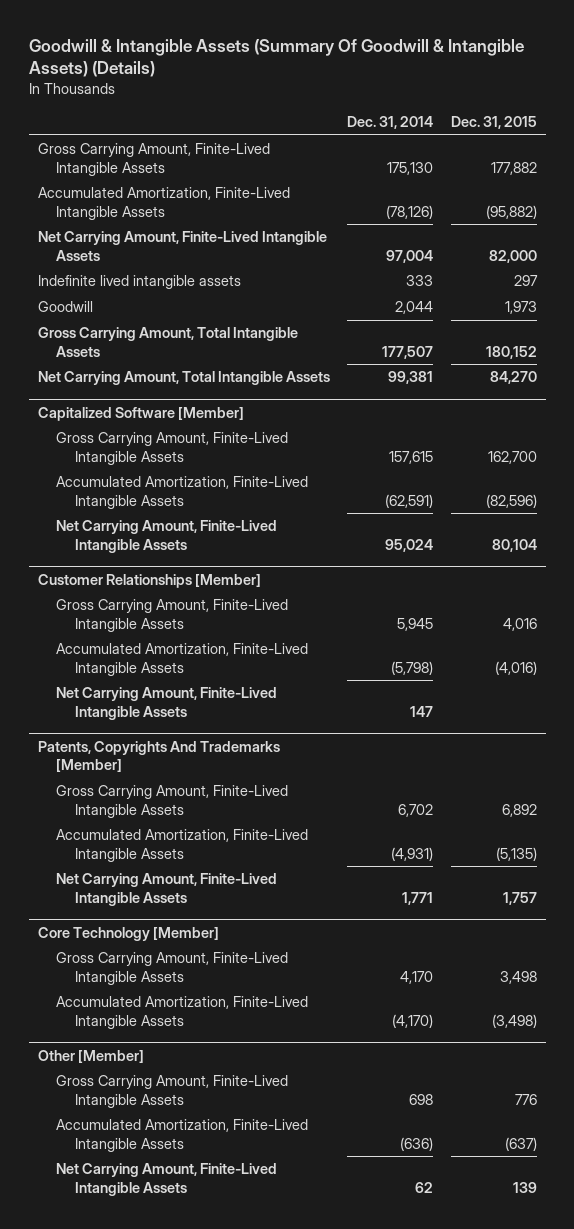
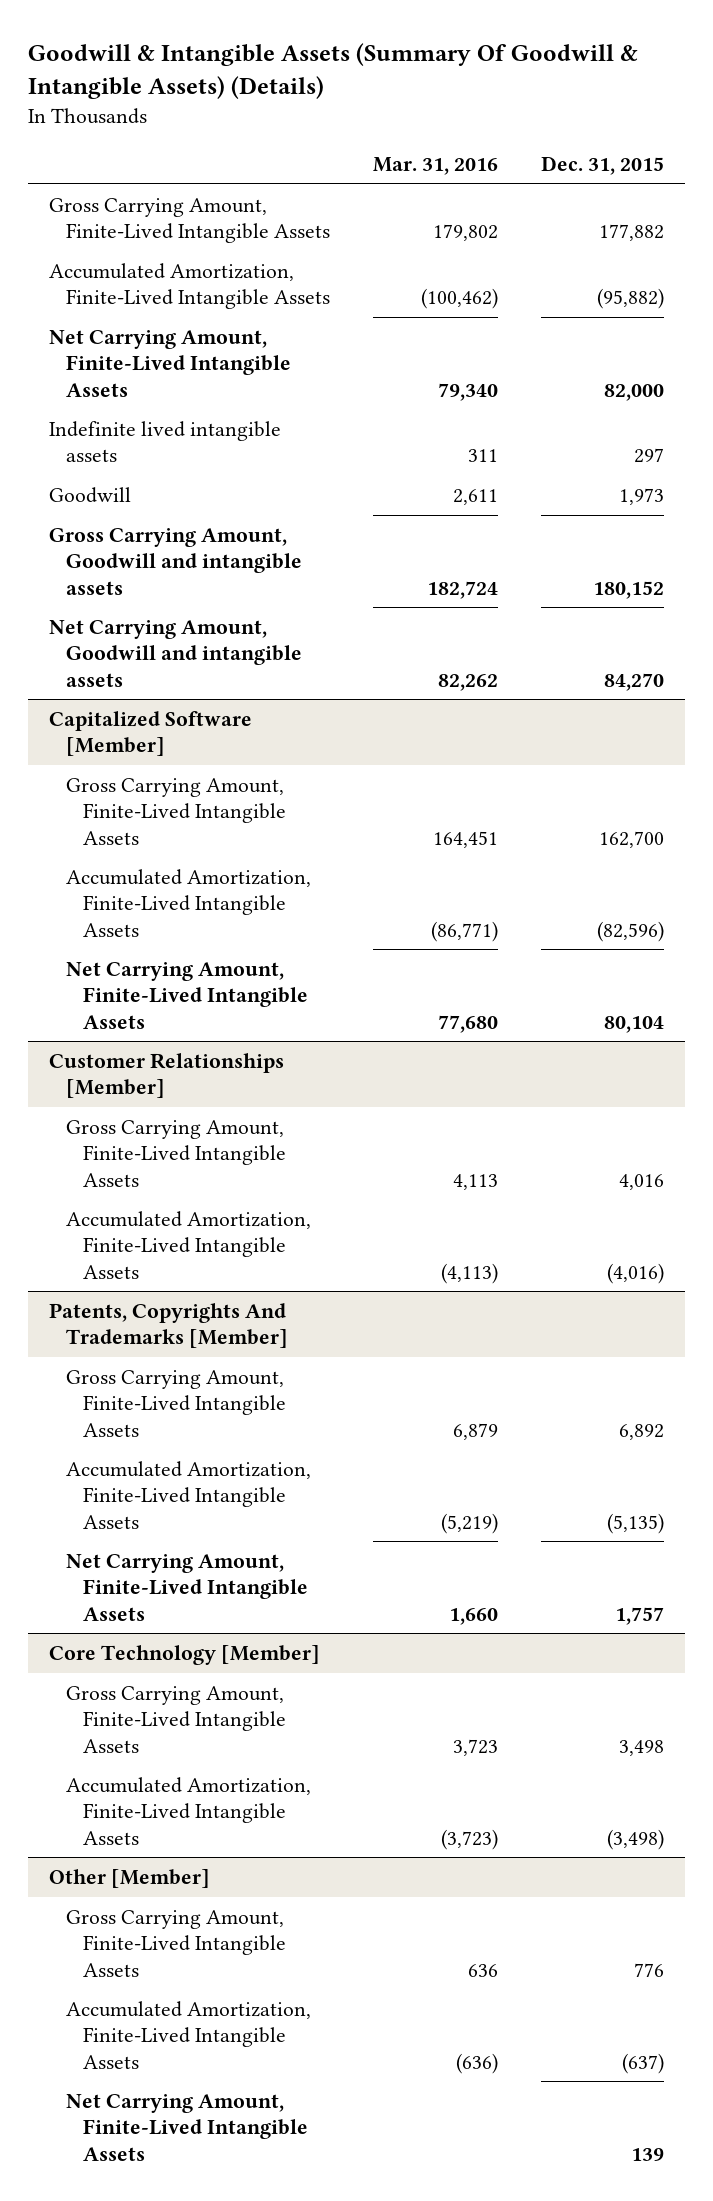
[347,116,434,130] Dec. 31, 2014 -> none
none -> [372,157,498,176] Mar. 31, 2016
[37,327,298,357] Gross Carrying Amount, Total Intangible Assets -> [49,527,303,595] Gross Carrying Amount, Goodwill and intangible assets
[37,371,330,386] Net Carrying Amount, Total Intangible Assets -> [49,619,303,687] Net Carrying Amount, Goodwill and intangible assets
[56,687,278,720] Net Carrying Amount, Finite-Lived Intangible Assets -> none

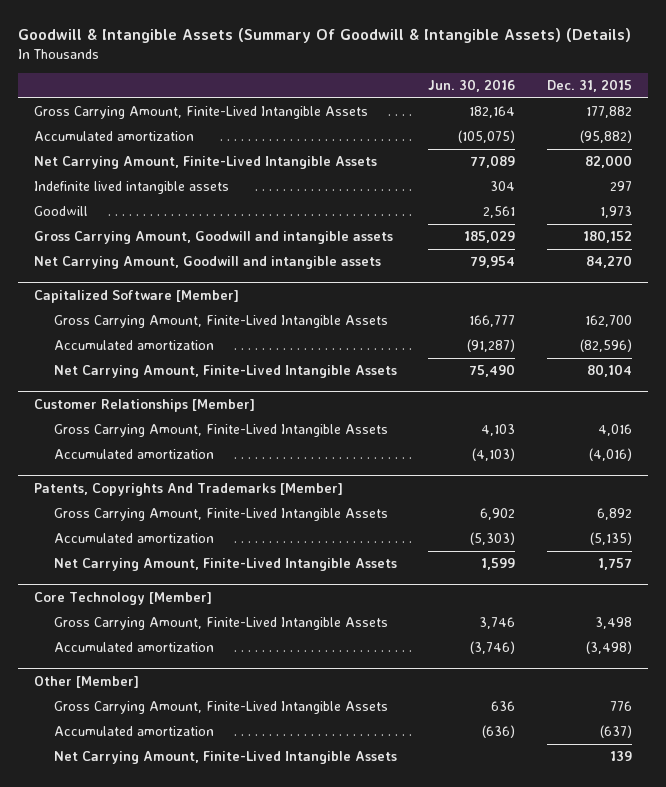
[372,157,498,176] Mar. 31, 2016 -> none
none -> [428,79,516,93] Jun. 30, 2016
[49,262,331,310] Accumulated Amortization, Finite-Lived Intangible Assets -> [34,131,195,142] Accumulated amortization
[66,868,312,937] Accumulated Amortization, Finite-Lived Intangible Assets -> [53,340,214,351] Accumulated amortization
[66,1210,312,1279] Accumulated Amortization, Finite-Lived Intangible Assets -> [53,449,214,460] Accumulated amortization
[66,1460,312,1529] Accumulated Amortization, Finite-Lived Intangible Assets -> [53,533,214,544] Accumulated amortization
[66,1776,312,1845] Accumulated Amortization, Finite-Lived Intangible Assets -> [53,642,214,653] Accumulated amortization
[66,2000,312,2069] Accumulated Amortization, Finite-Lived Intangible Assets -> [53,726,214,737] Accumulated amortization

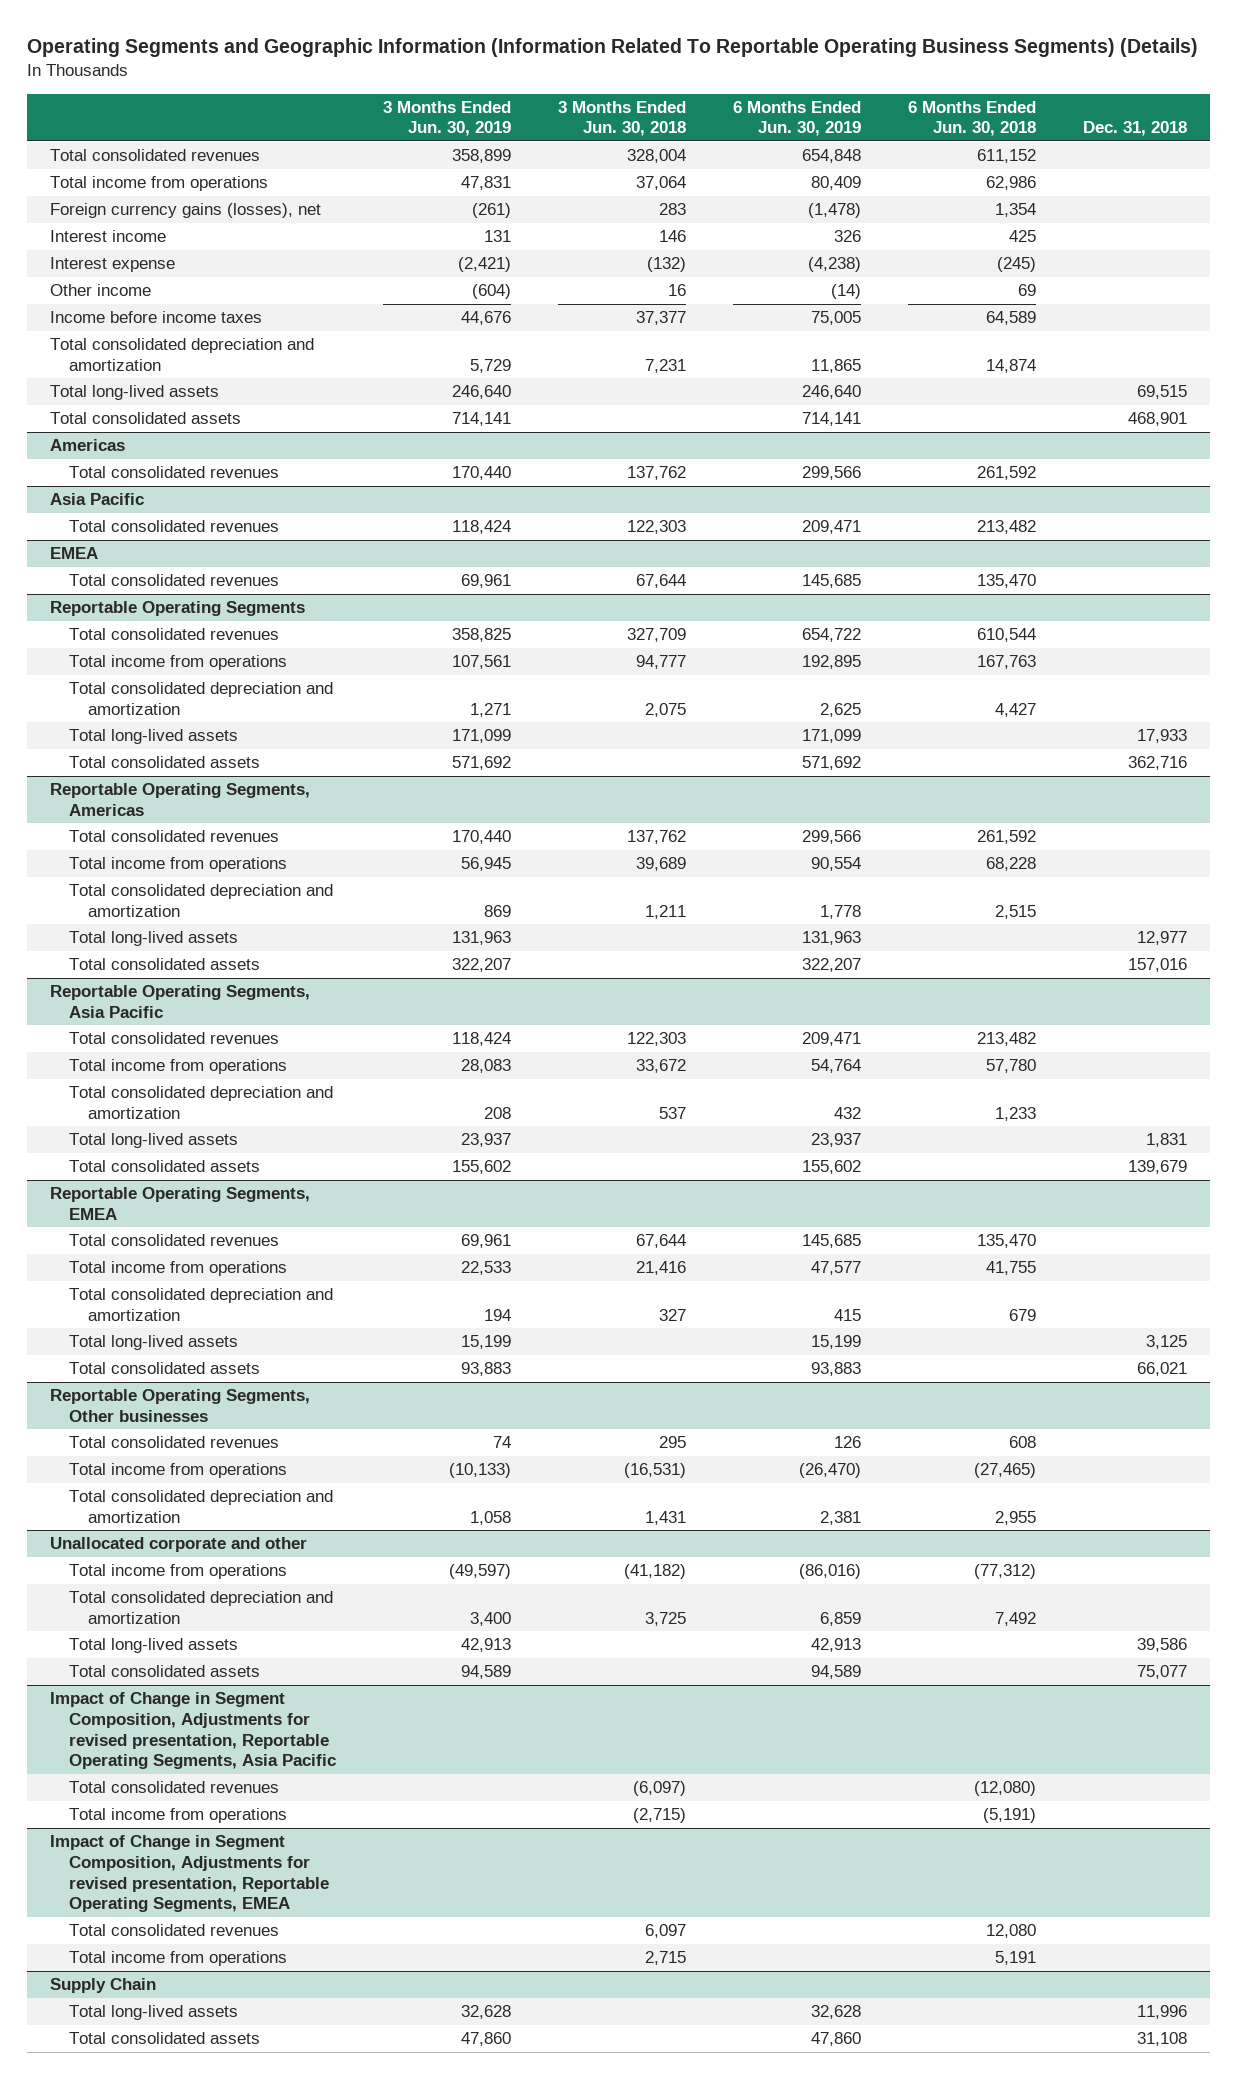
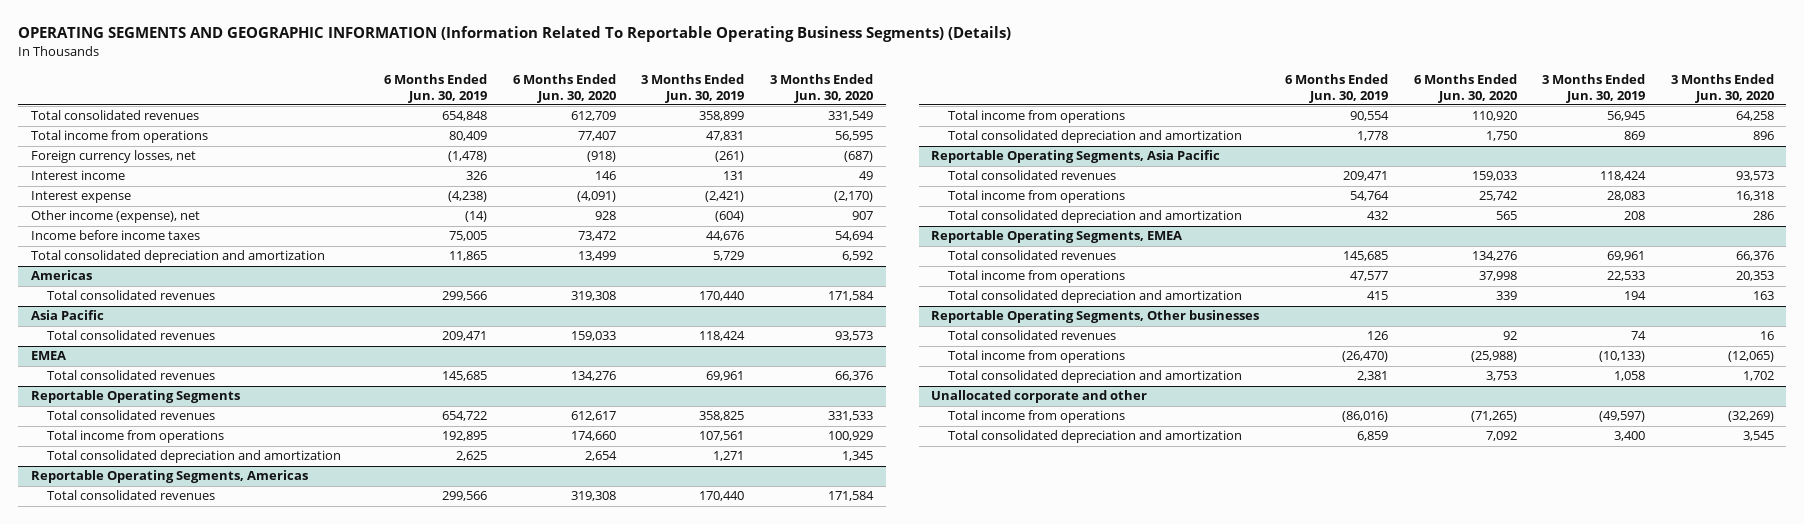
[26,38,1198,58] Operating Segments and Geographic Information (Information Related To Reportable Operating Business Segments) (Details) -> [17,26,1011,43] OPERATING SEGMENTS AND GEOGRAPHIC INFORMATION (Information Related To Reportable Operating Business Segments) (Details)
[558,100,687,137] 3 Months Ended Jun. 30, 2018 -> none
[907,100,1036,137] 6 Months Ended Jun. 30, 2018 -> none
[1082,121,1187,137] Dec. 31, 2018 -> none
none -> [512,73,616,103] 6 Months Ended Jun. 30, 2020
none -> [769,73,873,103] 3 Months Ended Jun. 30, 2020
[50,203,322,219] Foreign currency gains (losses), net -> [30,150,196,164] Foreign currency losses, net
[50,284,152,297] Other income -> [30,210,200,224] Other income (expense), net
[50,385,220,401] Total long-lived assets -> none
[50,412,242,425] Total consolidated assets -> none
[69,729,239,745] Total long-lived assets -> none
[69,756,261,769] Total consolidated assets -> none
[69,931,239,947] Total long-lived assets -> none
[69,958,261,971] Total consolidated assets -> none
[69,1133,239,1149] Total long-lived assets -> none
[69,1160,261,1173] Total consolidated assets -> none
[69,1335,239,1351] Total long-lived assets -> none
[69,1362,261,1375] Total consolidated assets -> none
[69,1638,239,1654] Total long-lived assets -> none
[69,1665,261,1678] Total consolidated assets -> none
[50,1692,337,1770] Impact of Change in Segment Composition, Adjustments for revised presentation, Reportable Operating Segments, Asia Pacific -> none
[69,1781,280,1794] Total consolidated revenues -> none
[69,1808,288,1824] Total income from operations -> none
[50,1835,330,1913] Impact of Change in Segment Composition, Adjustments for revised presentation, Reportable Operating Segments, EMEA -> none
[69,1924,280,1937] Total consolidated revenues -> none
[69,1951,288,1967] Total income from operations -> none
[50,1978,157,1994] Supply Chain -> none
[69,2005,239,2021] Total long-lived assets -> none
[69,2032,261,2045] Total consolidated assets -> none

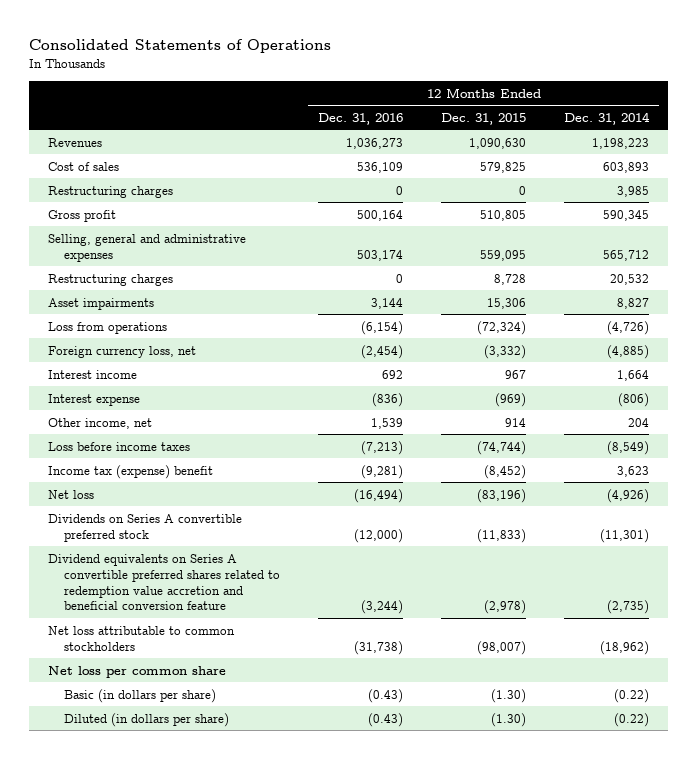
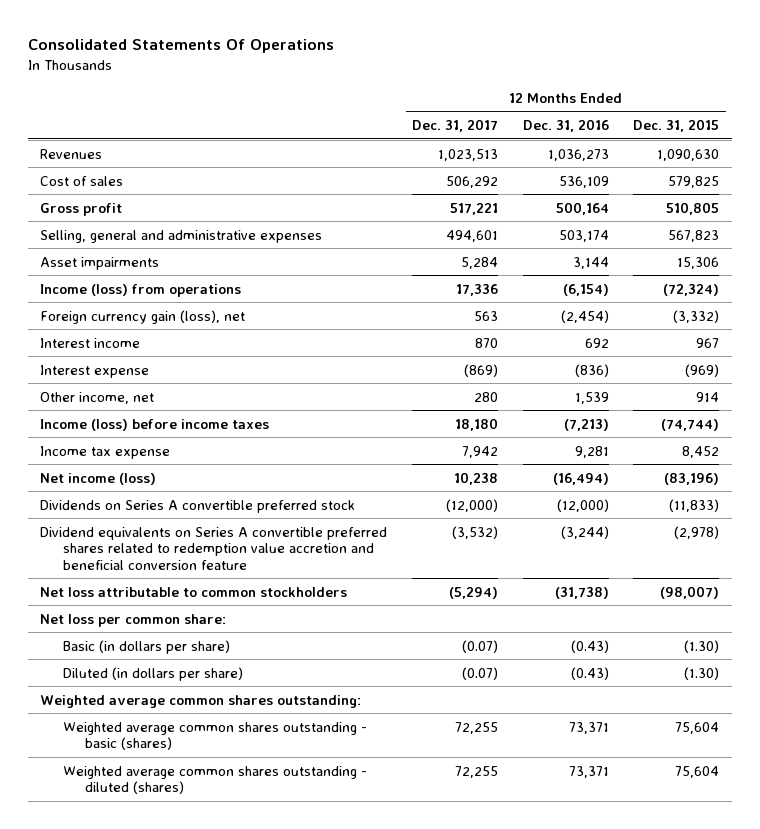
[29,38,332,53] Consolidated Statements of Operations -> [28,39,335,54] Consolidated Statements Of Operations
[564,111,651,125] Dec. 31, 2014 -> none
none -> [412,119,499,133] Dec. 31, 2017
[48,185,174,198] Restructuring charges -> none
[48,273,174,286] Restructuring charges -> none
[480,249,527,261] 559,095 -> [668,229,720,242] 567,823
[48,321,168,334] Loss from operations -> [40,283,242,297] Income (loss) from operations
[48,345,197,358] Foreign currency loss, net -> [40,309,246,324] Foreign currency gain (loss), net
[48,441,191,451] Loss before income taxes -> [40,418,270,431] Income (loss) before income taxes
[48,464,214,479] Income tax (expense) benefit -> [40,445,171,459] Income tax expense
[360,464,403,479] (9,281) -> [574,445,609,458] 9,281
[484,464,527,479] (8,452) -> [682,445,720,458] 8,452
[48,489,95,499] Net loss -> [40,472,157,485] Net income (loss)
[48,665,227,678] Net loss per common share -> [40,613,227,627] Net loss per common share:
none -> [40,694,362,708] Weighted average common shares outstanding:
none -> [62,721,367,751] Weighted average common shares outstanding - basic (shares)
none -> [62,765,367,795] Weighted average common shares outstanding - diluted (shares)

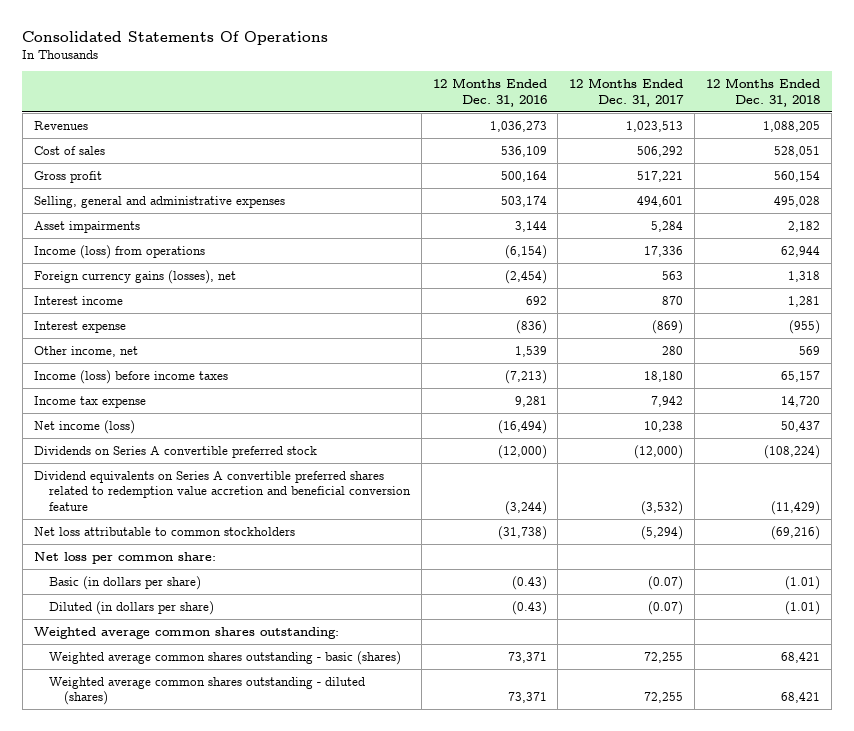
[633,119,720,133] Dec. 31, 2015 -> none
none -> [706,77,821,107] 12 Months Ended Dec. 31, 2018
[40,309,246,324] Foreign currency gain (loss), net -> [33,269,236,284] Foreign currency gains (losses), net

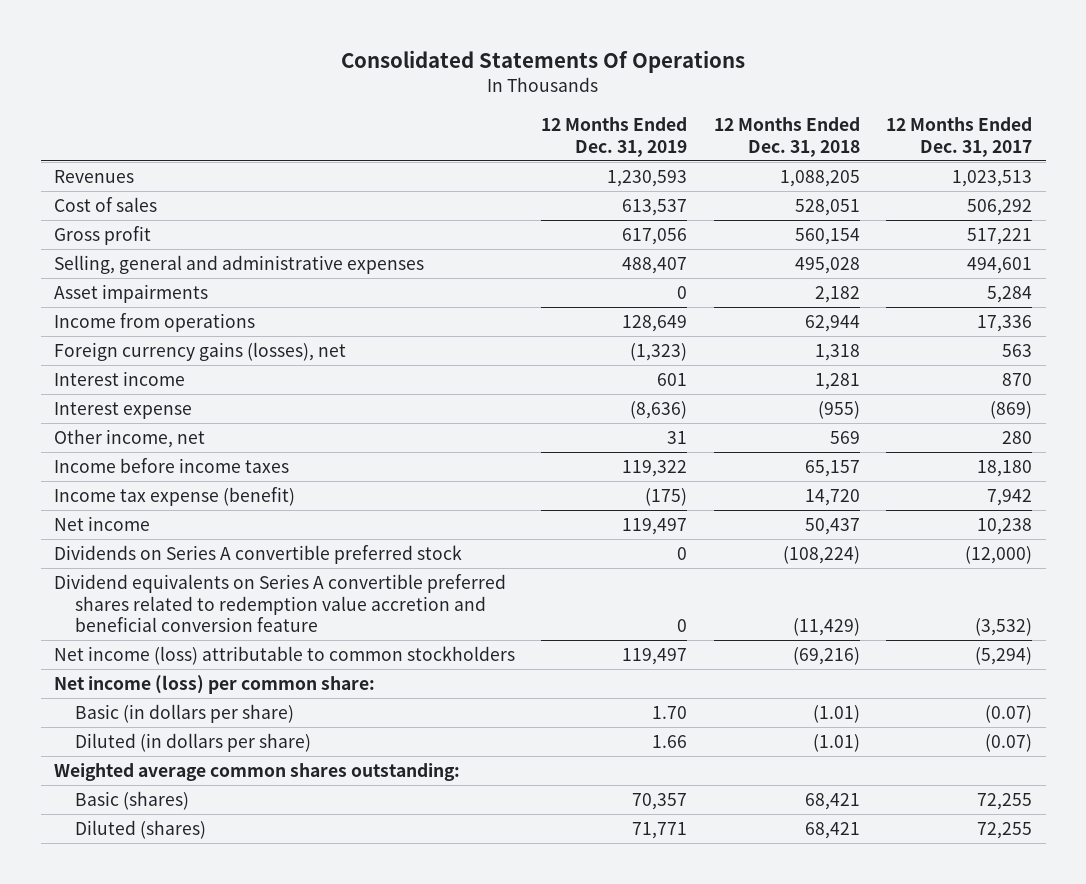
[432,77,547,107] 12 Months Ended Dec. 31, 2016 -> none
none -> [541,117,688,157] 12 Months Ended Dec. 31, 2019
[33,244,205,259] Income (loss) from operations -> [54,313,256,333] Income from operations
[33,369,228,384] Income (loss) before income taxes -> [54,458,290,474] Income before income taxes
[33,395,146,408] Income tax expense -> [54,487,296,507] Income tax expense (benefit)
[33,419,135,434] Net income (loss) -> [54,516,151,532] Net income
[33,526,295,536] Net loss attributable to common stockholders -> [54,646,516,666] Net income (loss) attributable to common stockholders
[33,551,216,564] Net loss per common share: -> [54,675,376,695] Net income (loss) per common share:
[48,650,401,665] Weighted average common shares outstanding - basic (shares) -> [75,791,190,811] Basic (shares)
[48,676,365,706] Weighted average common shares outstanding - diluted (shares) -> [75,820,207,840] Diluted (shares)

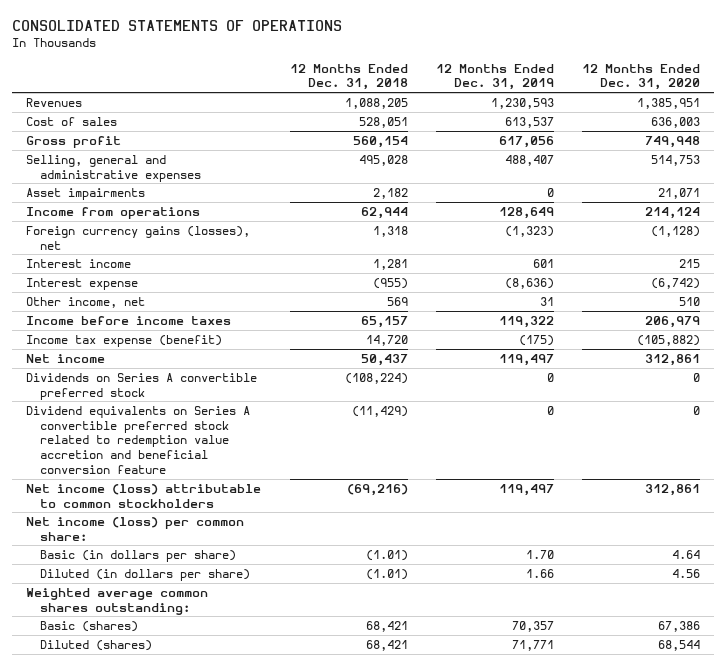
[341,50,746,74] Consolidated Statements Of Operations -> [12,19,343,31] CONSOLIDATED STATEMENTS OF OPERATIONS
[886,117,1033,157] 12 Months Ended Dec. 31, 2017 -> none
none -> [582,63,701,91] 12 Months Ended Dec. 31, 2020
[54,574,507,632] Dividend equivalents on Series A convertible preferred shares related to redemption value accretion and beneficial conversion feature -> [26,405,251,475] Dividend equivalents on Series A convertible preferred stock related to redemption value accretion and beneficial conversion feature

